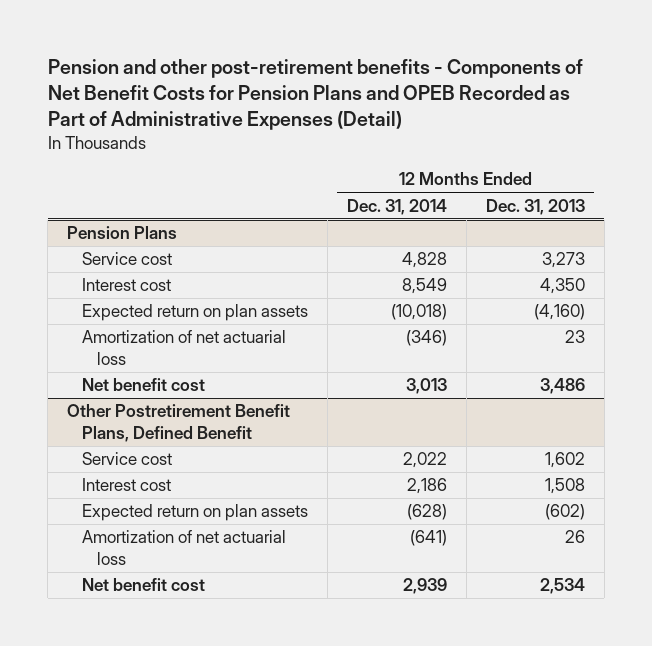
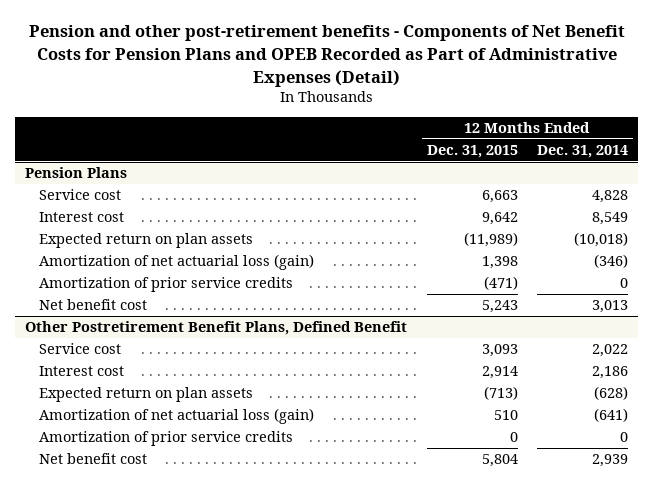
[485,198,585,215] Dec. 31, 2013 -> none
none -> [426,145,518,159] Dec. 31, 2015
[82,330,287,365] Amortization of net actuarial loss -> [39,254,315,271] Amortization of net actuarial loss (gain)
none -> [39,277,294,293] Amortization of prior service credits
[82,530,287,565] Amortization of net actuarial loss -> [39,408,315,425] Amortization of net actuarial loss (gain)
none -> [39,431,294,447] Amortization of prior service credits

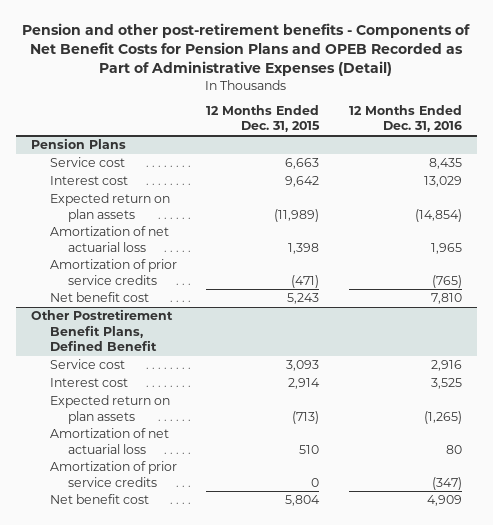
[537,145,629,159] Dec. 31, 2014 -> none
none -> [349,105,463,133] 12 Months Ended Dec. 31, 2016
[39,254,315,271] Amortization of net actuarial loss (gain) -> [49,226,169,252] Amortization of net actuarial loss
[39,408,315,425] Amortization of net actuarial loss (gain) -> [49,428,169,454] Amortization of net actuarial loss

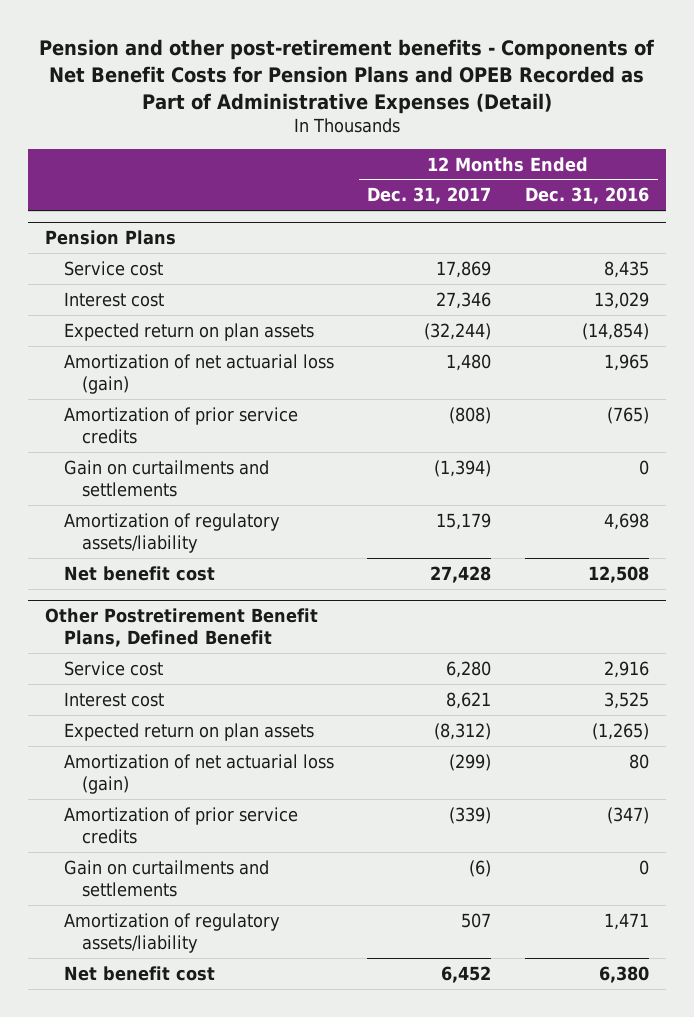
[206,105,321,133] 12 Months Ended Dec. 31, 2015 -> none
none -> [367,187,492,205] Dec. 31, 2017
[49,226,169,252] Amortization of net actuarial loss -> [63,353,334,394] Amortization of net actuarial loss (gain)
none -> [63,459,269,497] Gain on curtailments and settlements
none -> [63,512,280,553] Amortization of regulatory assets/liability
[431,293,463,305] 7,810 -> [588,565,650,583] 12,508
[49,428,169,454] Amortization of net actuarial loss -> [63,753,334,794] Amortization of net actuarial loss (gain)
none -> [63,859,269,897] Gain on curtailments and settlements
none -> [63,912,280,953] Amortization of regulatory assets/liability
[427,495,463,507] 4,909 -> [599,965,650,983] 6,380

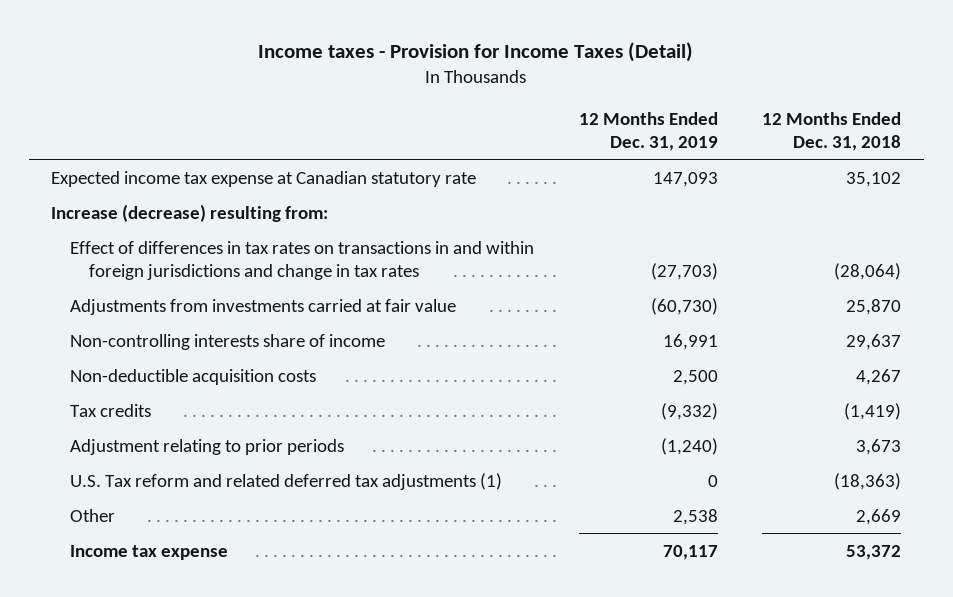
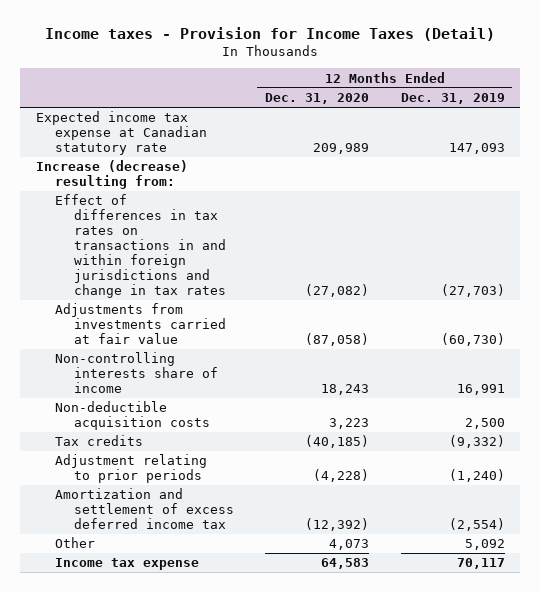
[762,111,902,151] 12 Months Ended Dec. 31, 2018 -> none
none -> [265,92,370,104] Dec. 31, 2020
[70,472,503,490] U.S. Tax reform and related deferred tax adjustments (1) -> none
none -> [54,488,234,530] Amortization and settlement of excess deferred income tax
[672,508,718,525] 2,538 -> [464,539,505,551] 5,092

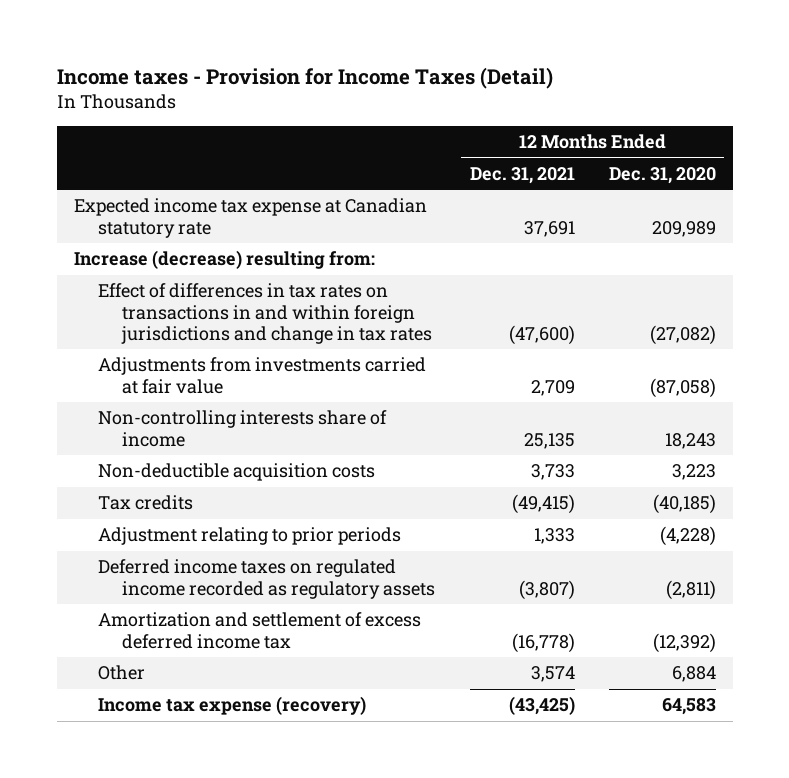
[400,92,505,104] Dec. 31, 2019 -> none
none -> [469,167,575,185] Dec. 31, 2021
none -> [98,559,436,599] Deferred income taxes on regulated income recorded as regulatory assets
[329,539,370,551] 4,073 -> [671,666,716,683] 6,884
[54,558,199,571] Income tax expense -> [98,696,367,716] Income tax expense (recovery)

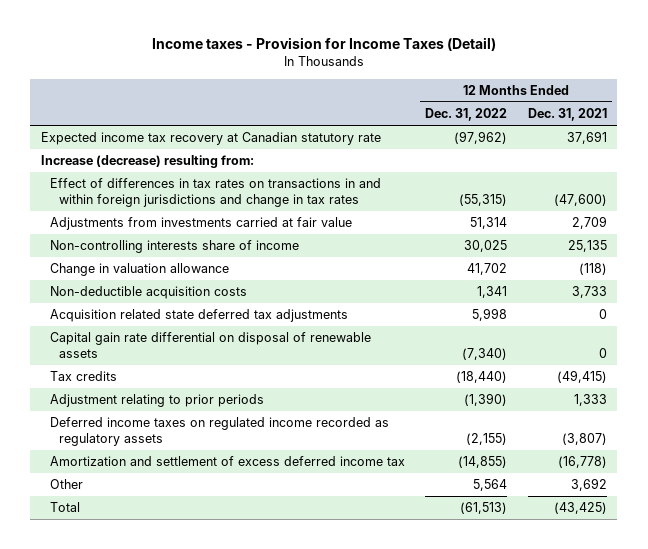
[608,167,716,185] Dec. 31, 2020 -> none
none -> [425,108,508,122] Dec. 31, 2022
[73,198,427,238] Expected income tax expense at Canadian statutory rate -> [40,132,381,146] Expected income tax recovery at Canadian statutory rate
none -> [49,263,229,277] Change in valuation allowance
none -> [49,309,348,323] Acquisition related state deferred tax adjustments
none -> [49,332,371,358] Capital gain rate differential on disposal of renewable assets
[530,666,575,683] 3,574 -> [571,478,608,492] 3,692
[98,696,367,716] Income tax expense (recovery) -> [49,502,80,513] Total

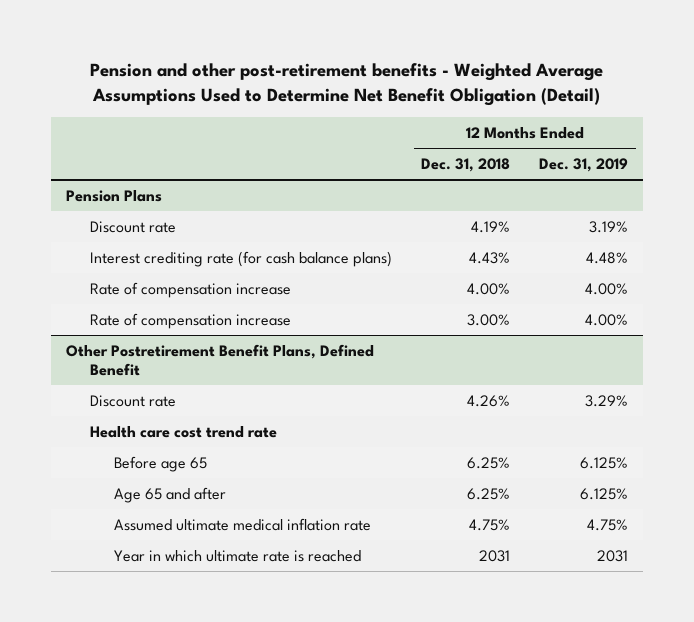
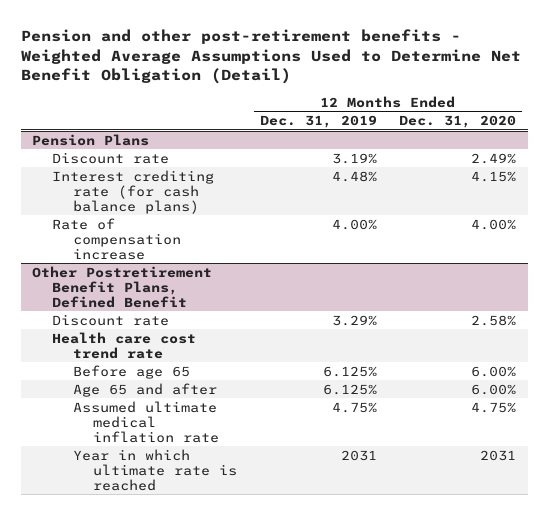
[420,158,510,173] Dec. 31, 2018 -> none
none -> [399,114,517,128] Dec. 31, 2020
[89,312,291,329] Rate of compensation increase -> none

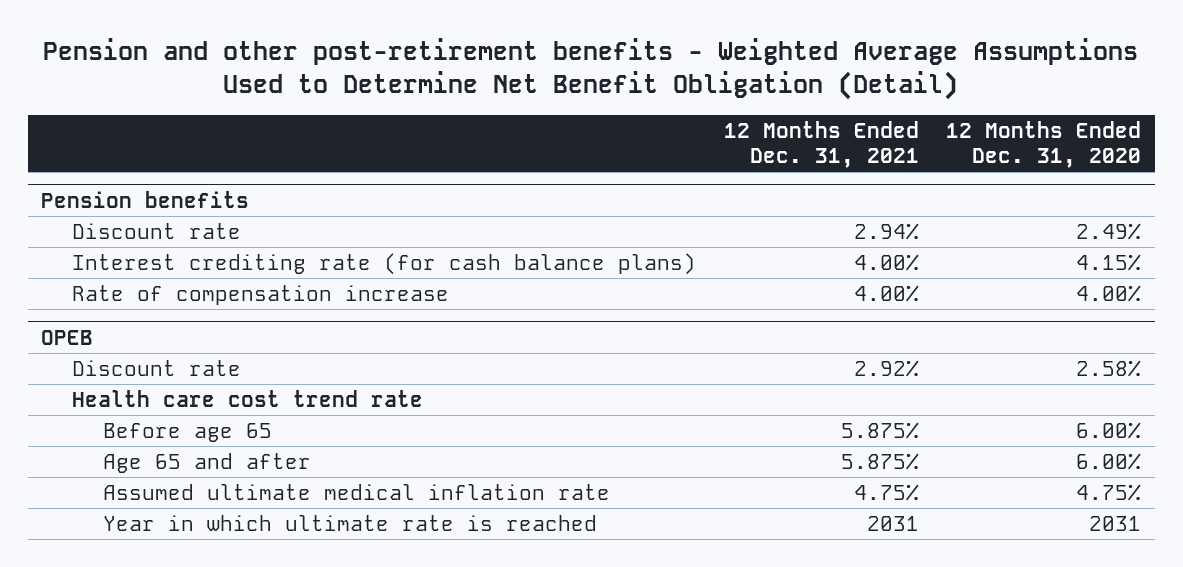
[259,114,377,128] Dec. 31, 2019 -> none
none -> [723,120,919,169] 12 Months Ended Dec. 31, 2021
[32,133,150,146] Pension Plans -> [41,190,250,208] Pension benefits
[32,265,213,308] Other Postretirement Benefit Plans, Defined Benefit -> [41,329,94,345] OPEB

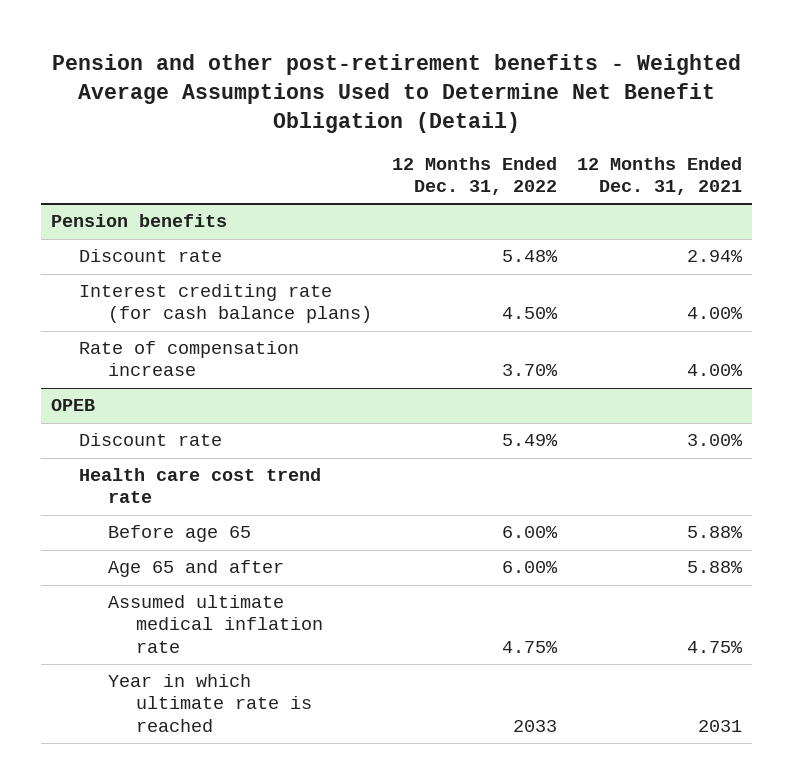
[946,120,1142,169] 12 Months Ended Dec. 31, 2020 -> none
none -> [391,156,557,196] 12 Months Ended Dec. 31, 2022
[853,360,919,378] 2.92% -> [687,434,744,447] 3.00%
[840,422,919,440] 5.875% -> [687,526,744,539] 5.88%
[840,453,919,471] 5.875% -> [687,561,744,574] 5.88%

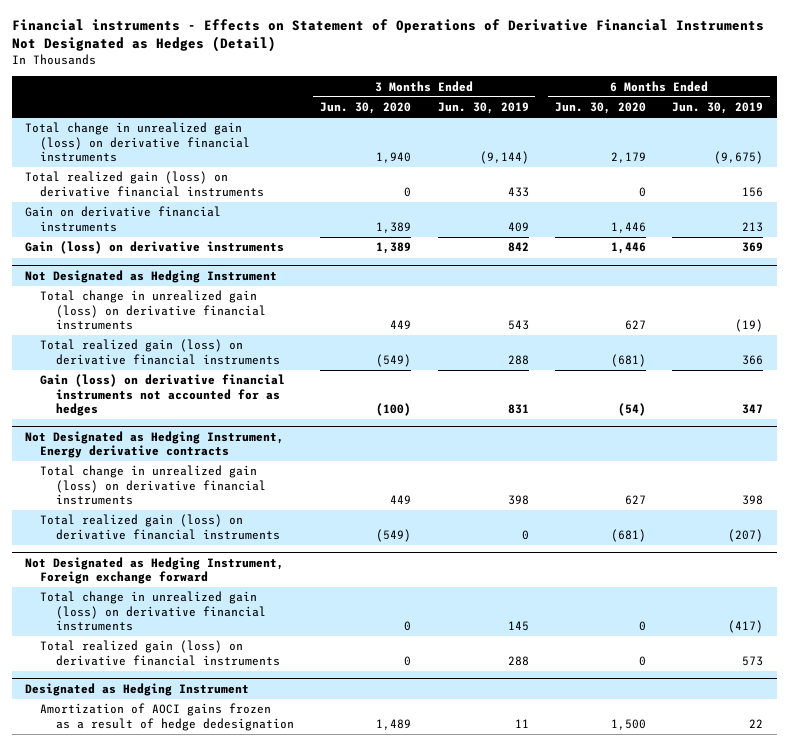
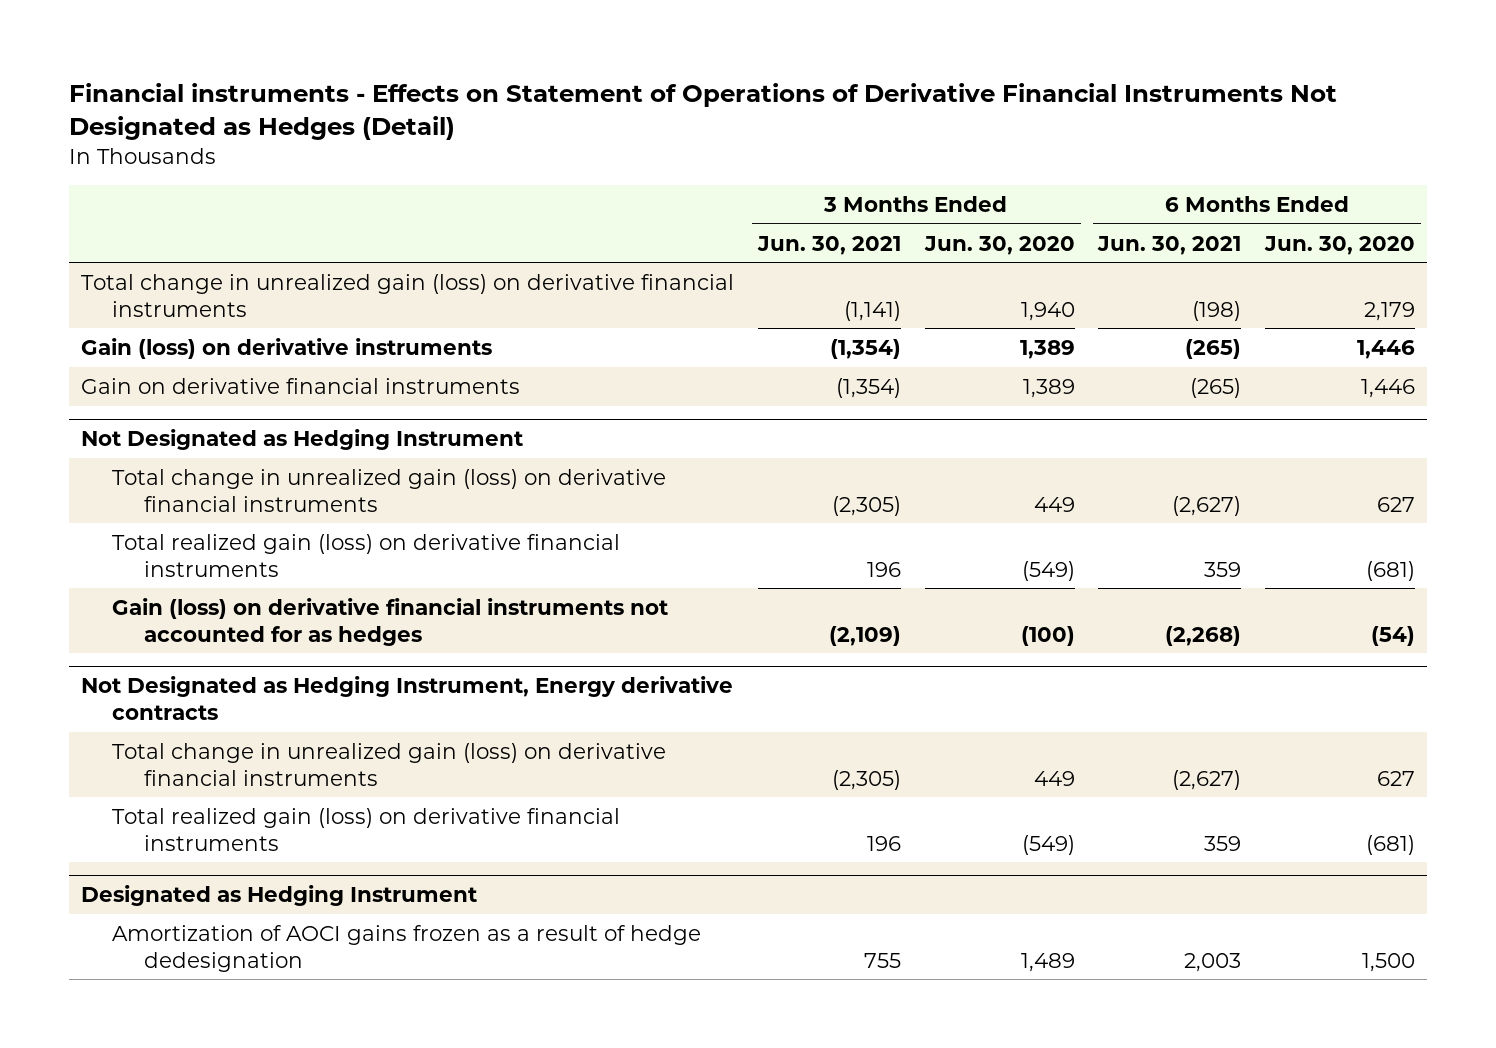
[437,102,529,115] Jun. 30, 2019 -> none
[672,102,764,115] Jun. 30, 2019 -> none
none -> [756,235,901,255] Jun. 30, 2021
none -> [1097,235,1242,255] Jun. 30, 2021
[24,171,265,197] Total realized gain (loss) on derivative financial instruments -> none
[24,206,221,232] Gain on derivative financial instruments -> [80,377,520,394] Gain on derivative financial instruments
[24,556,284,584] Not Designated as Hedging Instrument, Foreign exchange forward -> none
[40,591,266,632] Total change in unrealized gain (loss) on derivative financial instruments -> none
[40,640,280,666] Total realized gain (loss) on derivative financial instruments -> none

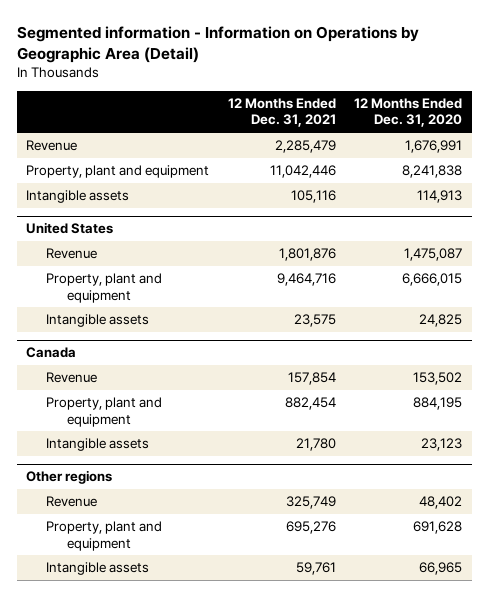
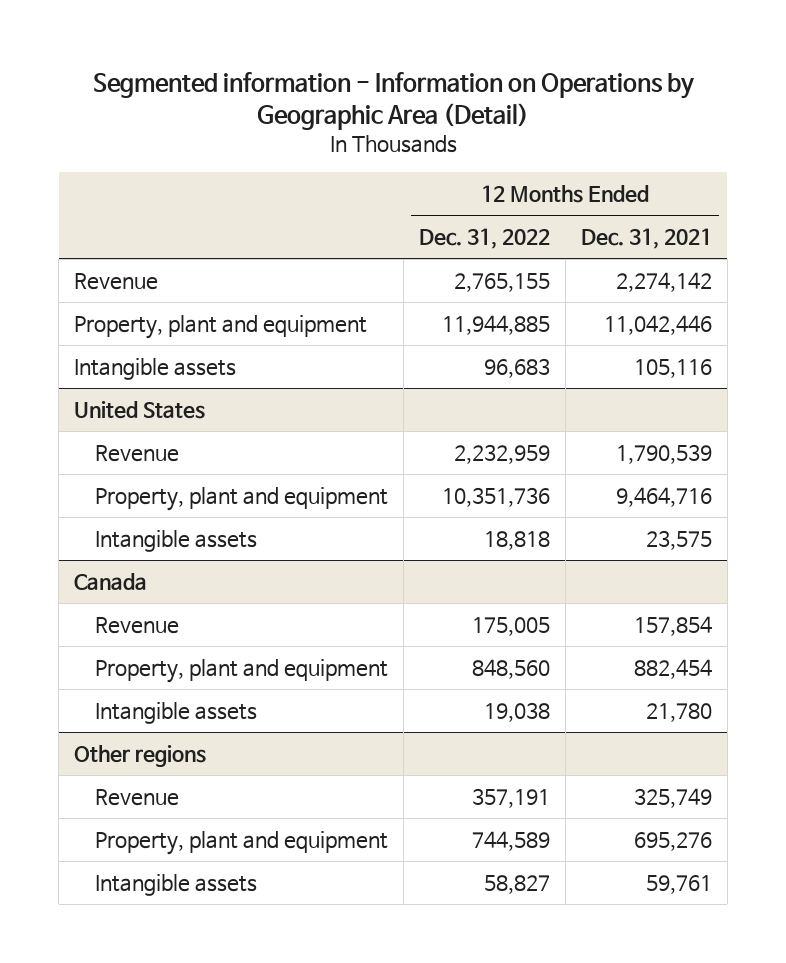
[354,97,463,128] 12 Months Ended Dec. 31, 2020 -> none
none -> [418,228,550,250] Dec. 31, 2022
[274,140,336,154] 2,285,479 -> [615,271,712,292] 2,274,142
[278,248,336,262] 1,801,876 -> [615,443,712,464] 1,790,539

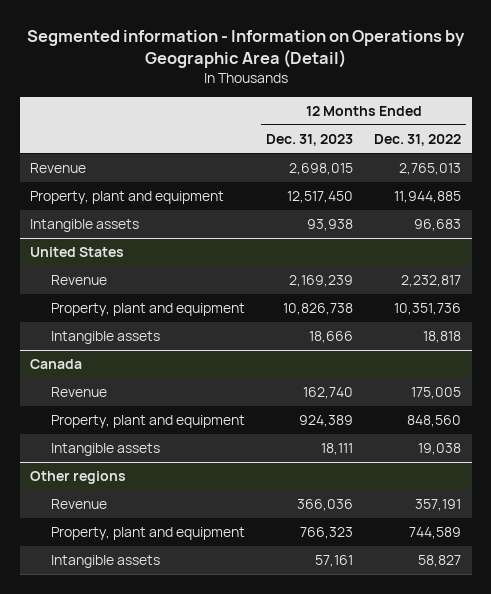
[580,228,712,250] Dec. 31, 2021 -> none
none -> [266,133,354,146] Dec. 31, 2023
[453,272,550,292] 2,765,155 -> [399,163,462,176] 2,765,013
[453,443,550,464] 2,232,959 -> [401,275,462,288] 2,232,817

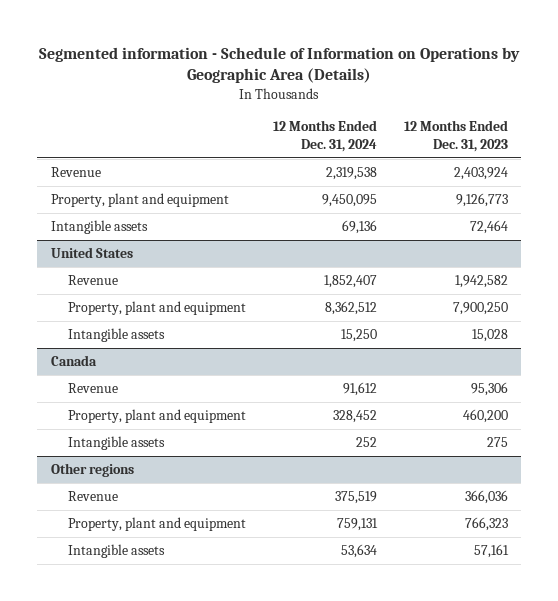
[26,29,465,68] Segmented information - Information on Operations by Geographic Area (Detail) -> [39,46,521,84] Segmented information - Schedule of Information on Operations by Geographic Area (Details)
[374,133,462,146] Dec. 31, 2022 -> none
none -> [272,119,377,152] 12 Months Ended Dec. 31, 2024
[289,163,354,176] 2,698,015 -> [453,167,508,181] 2,403,924
[287,191,354,204] 12,517,450 -> [455,193,508,208] 9,126,773
[307,219,354,232] 93,938 -> [469,220,508,235] 72,464
[289,275,354,288] 2,169,239 -> [454,275,508,289] 1,942,582
[283,303,354,316] 10,826,738 -> [452,302,508,316] 7,900,250
[309,331,354,344] 18,666 -> [471,329,508,343] 15,028
[303,387,354,400] 162,740 -> [470,382,508,397] 95,306
[299,415,354,428] 924,389 -> [462,409,508,424] 460,200
[321,443,354,456] 18,111 -> [486,437,508,448] 275

